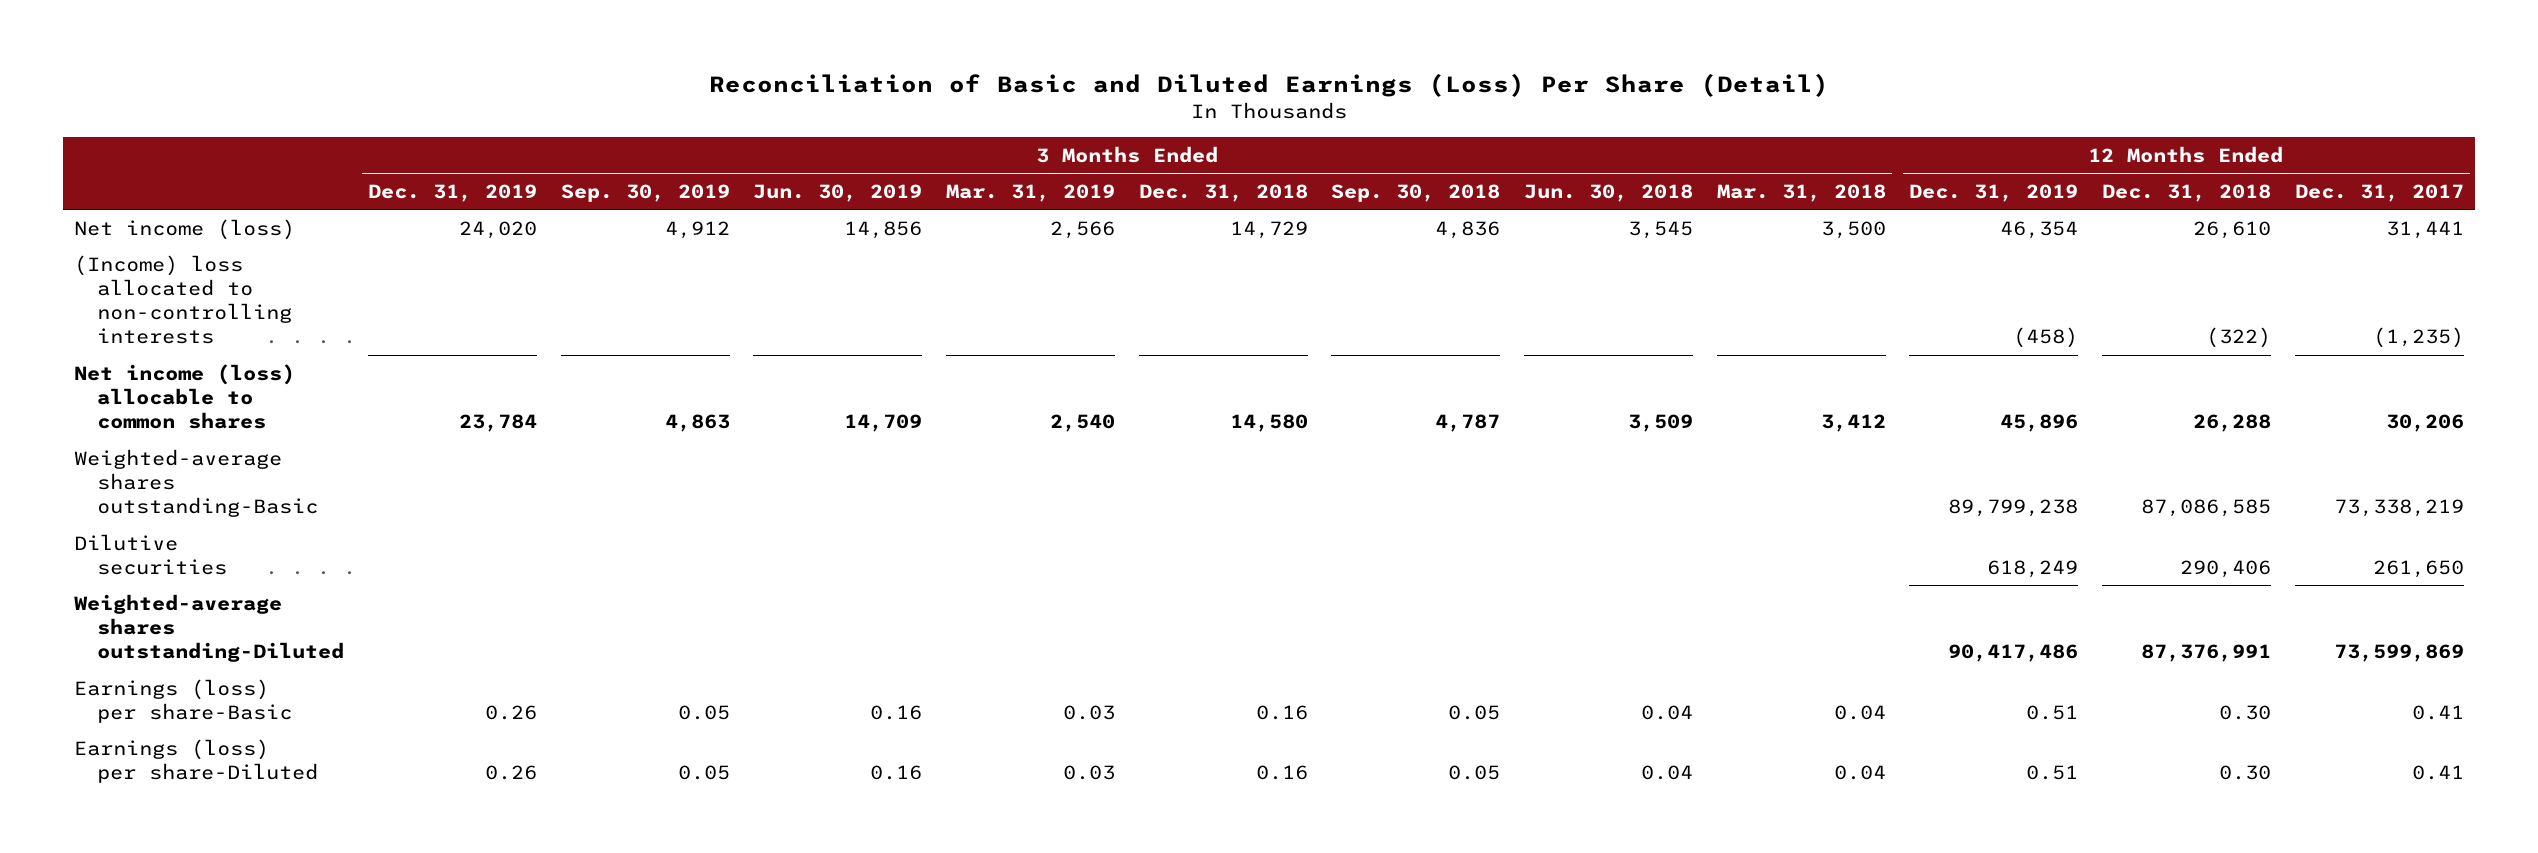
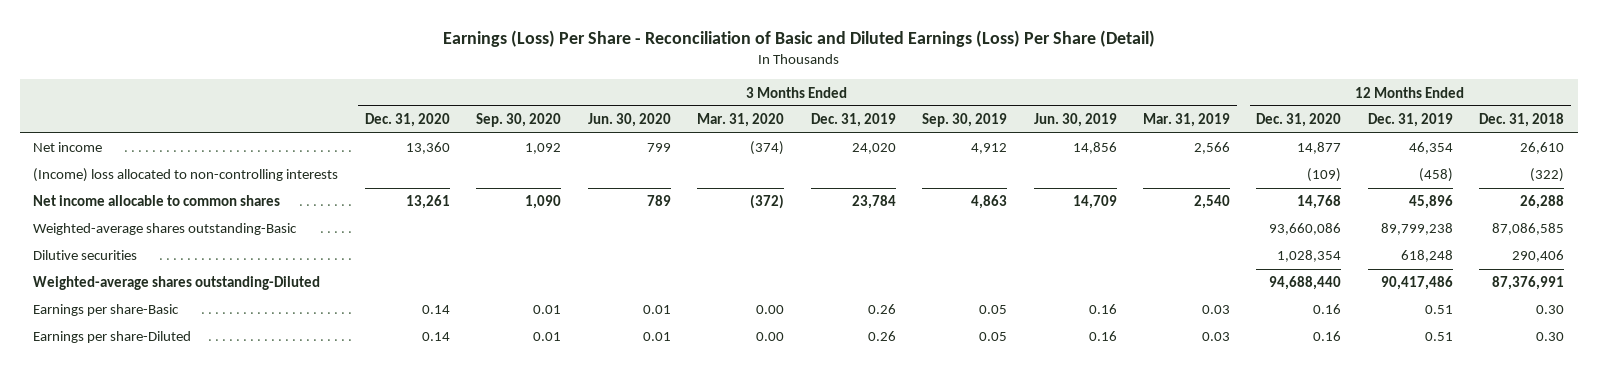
[708,73,1829,98] Reconciliation of Basic and Diluted Earnings (Loss) Per Share (Detail) -> [442,29,1155,47] Earnings (Loss) Per Share - Reconciliation of Basic and Diluted Earnings (Loss) Per Share (Detail)
[1138,183,1308,202] Dec. 31, 2018 -> none
[1331,183,1501,202] Sep. 30, 2018 -> none
[1524,183,1694,202] Jun. 30, 2018 -> none
[1716,183,1886,202] Mar. 31, 2018 -> none
[2294,183,2464,202] Dec. 31, 2017 -> none
none -> [364,113,450,128] Dec. 31, 2020
none -> [476,113,562,128] Sep. 30, 2020
none -> [587,113,671,128] Jun. 30, 2020
none -> [697,113,785,128] Mar. 31, 2020
none -> [1256,113,1342,128] Dec. 31, 2020
[74,218,296,240] Net income (loss) -> [33,142,103,153] Net income
[74,363,296,430] Net income (loss) allocable to common shares -> [33,195,281,207] Net income allocable to common shares
[1987,559,2079,578] 618,249 -> [1400,250,1453,263] 618,248
[74,678,293,723] Earnings (loss) per share-Basic -> [33,304,180,317] Earnings per share-Basic
[74,738,319,783] Earnings (loss) per share-Diluted -> [33,331,192,344] Earnings per share-Diluted

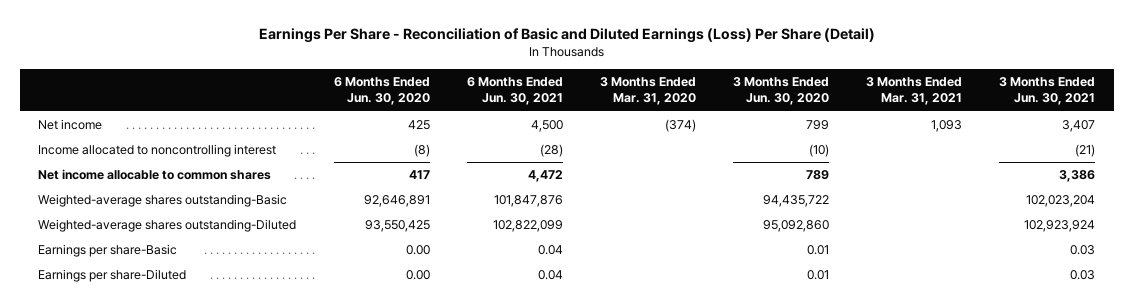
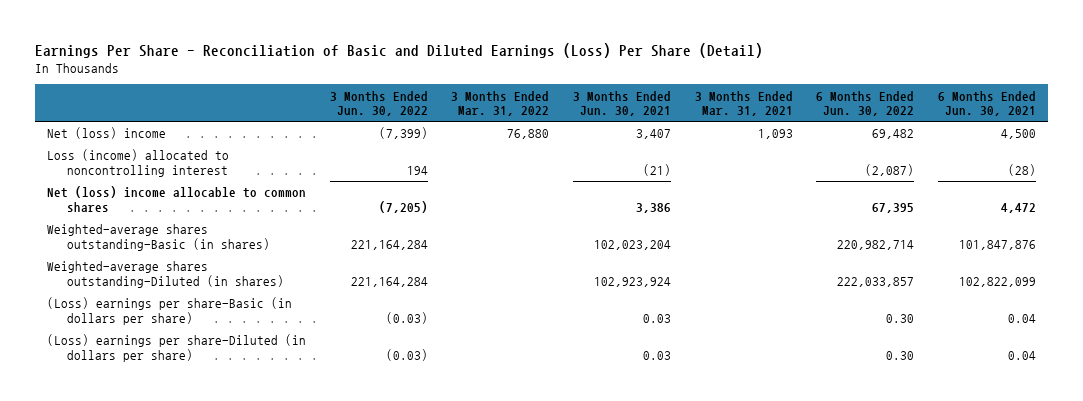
[333,77,430,106] 6 Months Ended Jun. 30, 2020 -> none
[599,77,696,106] 3 Months Ended Mar. 31, 2020 -> none
[732,77,829,106] 3 Months Ended Jun. 30, 2020 -> none
none -> [329,90,428,117] 3 Months Ended Jun. 30, 2022
none -> [451,90,550,117] 3 Months Ended Mar. 31, 2022
none -> [816,90,915,117] 6 Months Ended Jun. 30, 2022
[38,119,103,131] Net income -> [47,127,167,140] Net (loss) income
[38,144,277,158] Income allocated to noncontrolling interest -> [47,149,230,177] Loss (income) allocated to noncontrolling interest
[38,169,272,181] Net income allocable to common shares -> [47,186,307,212] Net (loss) income allocable to common shares
[38,194,288,208] Weighted-average shares outstanding-Basic -> [47,224,271,251] Weighted-average shares outstanding-Basic (in shares)
[38,219,297,233] Weighted-average shares outstanding-Diluted -> [47,261,285,288] Weighted-average shares outstanding-Diluted (in shares)
[38,244,178,258] Earnings per share-Basic -> [47,297,293,325] (Loss) earnings per share-Basic (in dollars per share)
[38,269,187,283] Earnings per share-Diluted -> [47,334,307,362] (Loss) earnings per share-Diluted (in dollars per share)

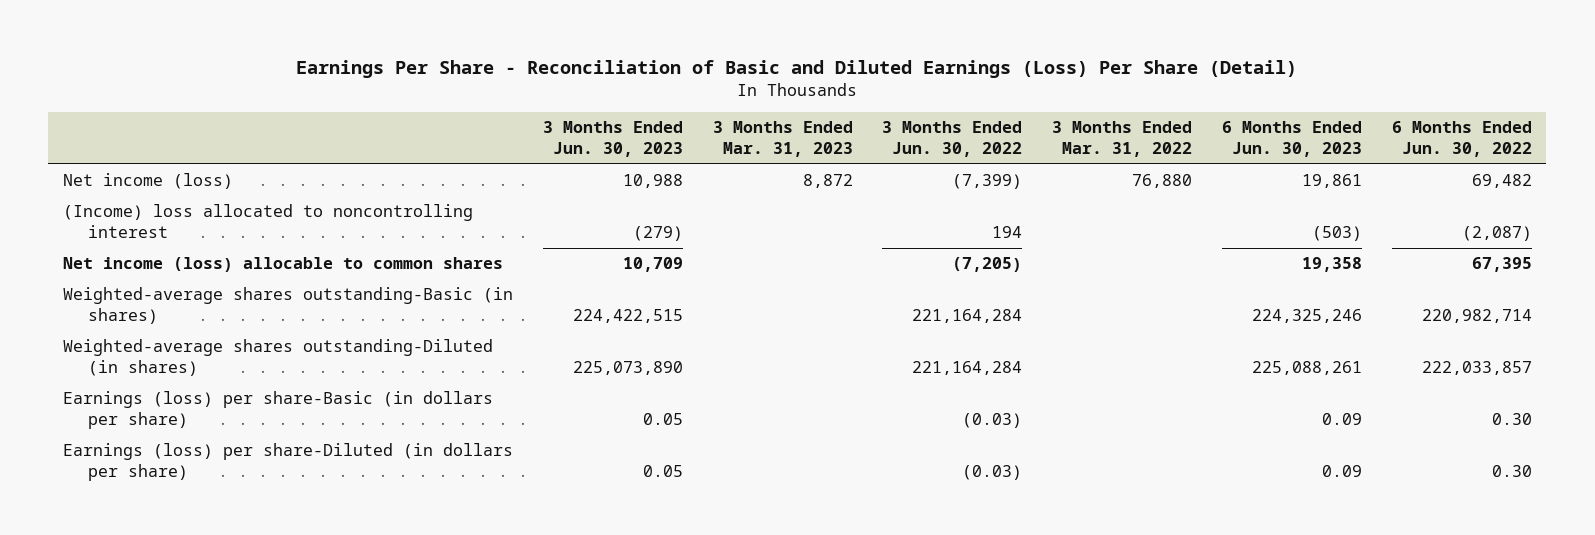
[573,90,672,117] 3 Months Ended Jun. 30, 2021 -> none
[694,90,793,117] 3 Months Ended Mar. 31, 2021 -> none
[938,90,1037,117] 6 Months Ended Jun. 30, 2021 -> none
none -> [542,121,683,158] 3 Months Ended Jun. 30, 2023
none -> [712,121,853,158] 3 Months Ended Mar. 31, 2023
none -> [1221,121,1362,158] 6 Months Ended Jun. 30, 2023
[47,127,167,140] Net (loss) income -> [63,173,234,190] Net income (loss)
[47,149,230,177] Loss (income) allocated to noncontrolling interest -> [63,204,474,239] (Income) loss allocated to noncontrolling interest
[47,186,307,212] Net (loss) income allocable to common shares -> [63,257,504,273] Net income (loss) allocable to common shares
[47,297,293,325] (Loss) earnings per share-Basic (in dollars per share) -> [63,391,494,430] Earnings (loss) per share-Basic (in dollars per share)
[47,334,307,362] (Loss) earnings per share-Diluted (in dollars per share) -> [63,443,514,482] Earnings (loss) per share-Diluted (in dollars per share)

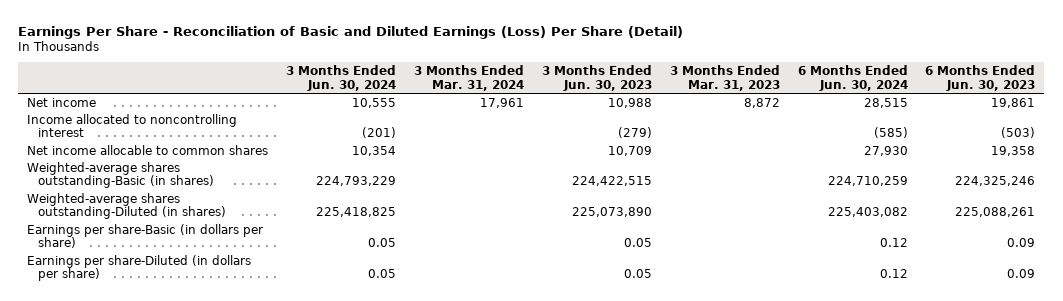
[882,121,1023,158] 3 Months Ended Jun. 30, 2022 -> none
[1052,121,1193,158] 3 Months Ended Mar. 31, 2022 -> none
[1391,121,1532,158] 6 Months Ended Jun. 30, 2022 -> none
none -> [286,65,397,91] 3 Months Ended Jun. 30, 2024
none -> [413,65,524,91] 3 Months Ended Mar. 31, 2024
none -> [797,65,908,91] 6 Months Ended Jun. 30, 2024
[63,173,234,190] Net income (loss) -> [27,97,97,107] Net income
[63,204,474,239] (Income) loss allocated to noncontrolling interest -> [27,113,238,138] Income allocated to noncontrolling interest
[63,257,504,273] Net income (loss) allocable to common shares -> [27,144,269,155] Net income allocable to common shares
[63,391,494,430] Earnings (loss) per share-Basic (in dollars per share) -> [27,223,264,249] Earnings per share-Basic (in dollars per share)
[63,443,514,482] Earnings (loss) per share-Diluted (in dollars per share) -> [27,254,252,282] Earnings per share-Diluted (in dollars per share)

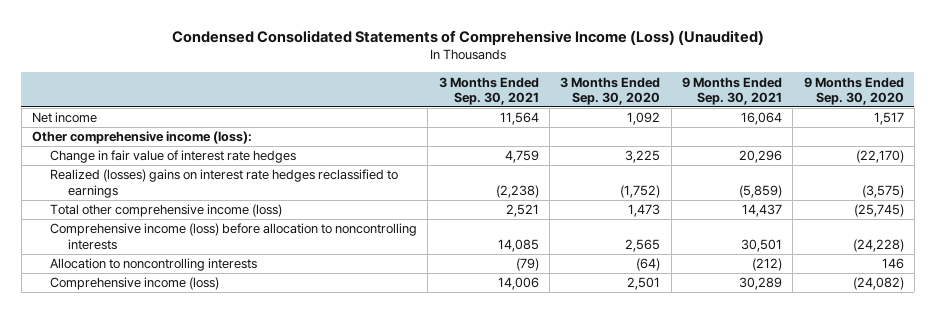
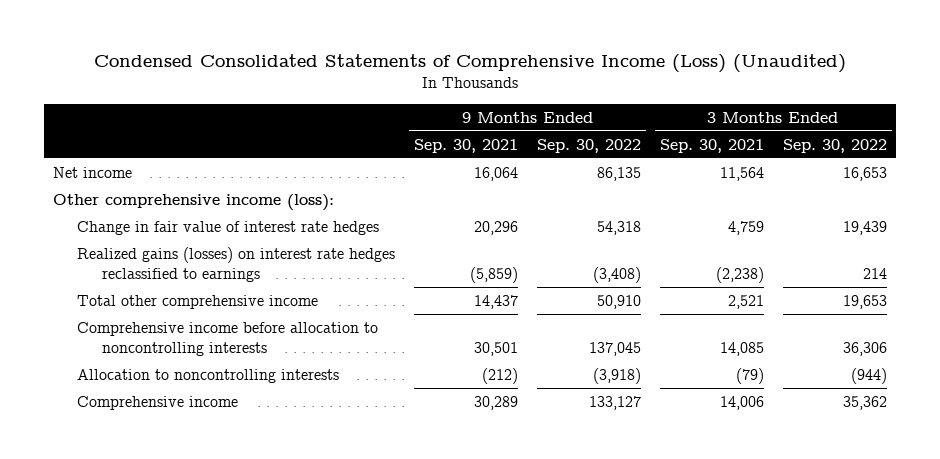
[560,76,661,106] 3 Months Ended Sep. 30, 2020 -> none
[803,76,904,106] 9 Months Ended Sep. 30, 2020 -> none
none -> [537,138,642,153] Sep. 30, 2022
none -> [782,138,887,153] Sep. 30, 2022
[49,169,398,198] Realized (losses) gains on interest rate hedges reclassified to earnings -> [77,246,396,282] Realized gains (losses) on interest rate hedges reclassified to earnings
[49,204,282,218] Total other comprehensive income (loss) -> [77,294,319,309] Total other comprehensive income
[49,223,417,250] Comprehensive income (loss) before allocation to noncontrolling interests -> [77,321,379,356] Comprehensive income before allocation to noncontrolling interests
[49,277,219,291] Comprehensive income (loss) -> [77,395,239,410] Comprehensive income

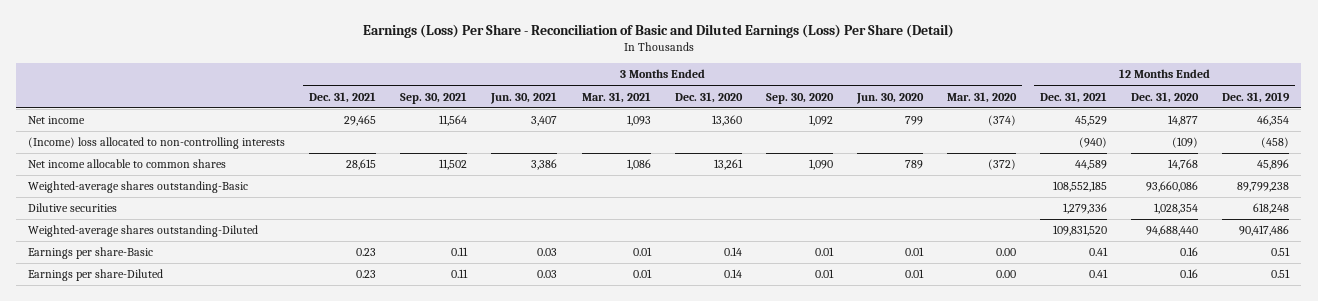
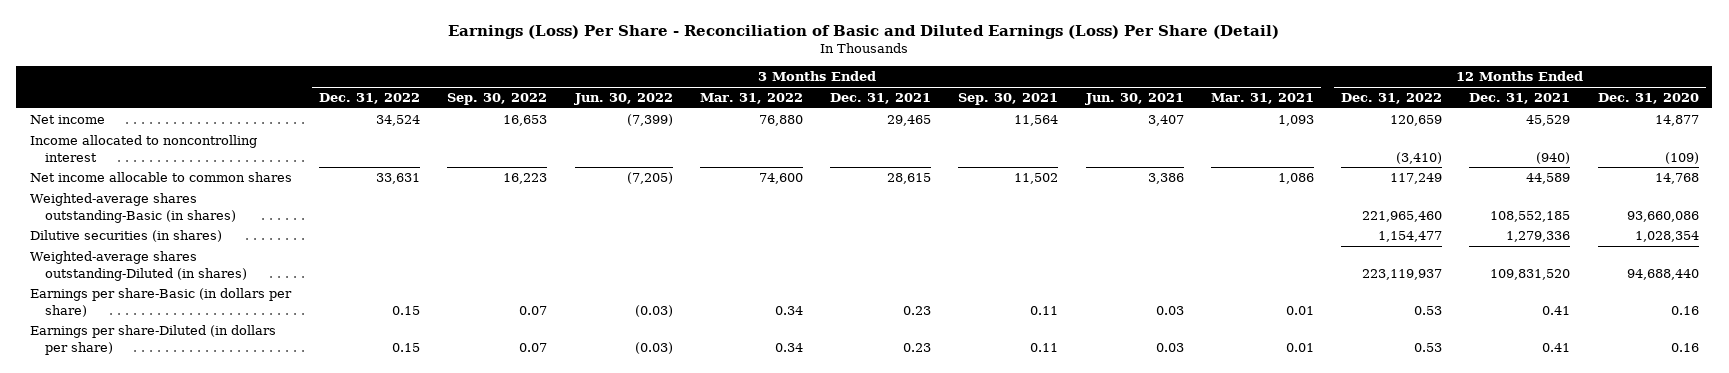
[674,91,743,103] Dec. 31, 2020 -> none
[765,92,834,104] Sep. 30, 2020 -> none
[855,92,924,104] Jun. 30, 2020 -> none
[947,91,1018,103] Mar. 31, 2020 -> none
[1222,91,1291,103] Dec. 31, 2019 -> none
none -> [319,93,421,105] Dec. 31, 2022
none -> [447,93,548,106] Sep. 30, 2022
none -> [573,93,673,106] Jun. 30, 2022
none -> [699,93,803,105] Mar. 31, 2022
none -> [1341,93,1443,105] Dec. 31, 2022
[28,137,286,150] (Income) loss allocated to non-controlling interests -> [29,135,257,162] Income allocated to noncontrolling interest
[28,181,249,194] Weighted-average shares outstanding-Basic -> [29,193,236,223] Weighted-average shares outstanding-Basic (in shares)
[28,203,118,213] Dilutive securities -> [29,230,222,243] Dilutive securities (in shares)
[28,225,259,238] Weighted-average shares outstanding-Diluted -> [29,251,247,281] Weighted-average shares outstanding-Diluted (in shares)
[28,247,154,260] Earnings per share-Basic -> [29,288,292,317] Earnings per share-Basic (in dollars per share)
[28,269,164,282] Earnings per share-Diluted -> [29,325,276,355] Earnings per share-Diluted (in dollars per share)

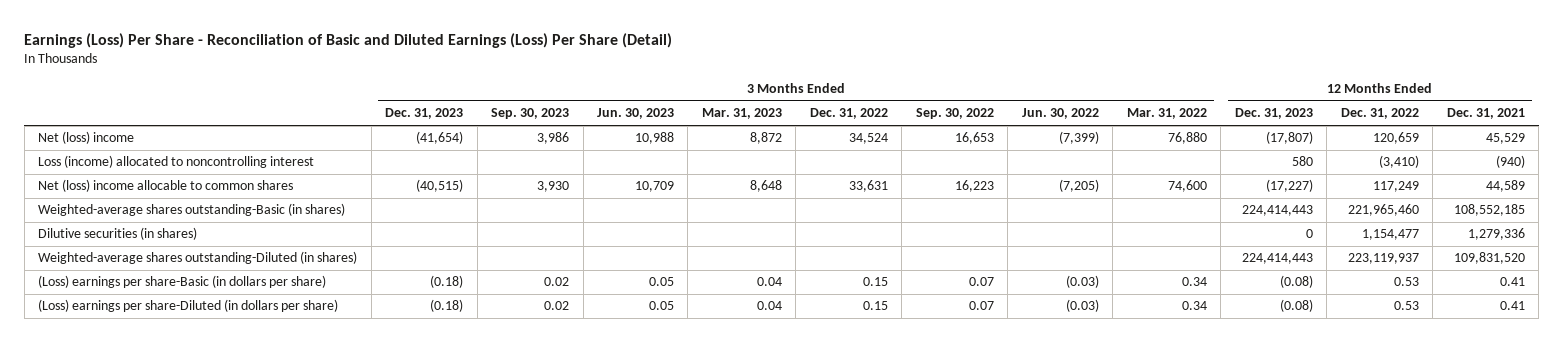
[830,93,932,105] Dec. 31, 2021 -> none
[958,93,1059,106] Sep. 30, 2021 -> none
[1084,93,1184,106] Jun. 30, 2021 -> none
[1210,93,1314,105] Mar. 31, 2021 -> none
[1597,93,1699,105] Dec. 31, 2020 -> none
none -> [385,108,464,120] Dec. 31, 2023
none -> [491,108,570,120] Sep. 30, 2023
none -> [596,108,674,120] Jun. 30, 2023
none -> [701,108,782,120] Mar. 31, 2023
none -> [1234,108,1313,120] Dec. 31, 2023
[29,115,105,125] Net income -> [38,131,135,145] Net (loss) income
[29,135,257,162] Income allocated to noncontrolling interest -> [38,155,315,169] Loss (income) allocated to noncontrolling interest
[29,172,292,183] Net income allocable to common shares -> [38,179,294,193] Net (loss) income allocable to common shares
[29,288,292,317] Earnings per share-Basic (in dollars per share) -> [38,275,327,289] (Loss) earnings per share-Basic (in dollars per share)
[29,325,276,355] Earnings per share-Diluted (in dollars per share) -> [38,299,339,313] (Loss) earnings per share-Diluted (in dollars per share)

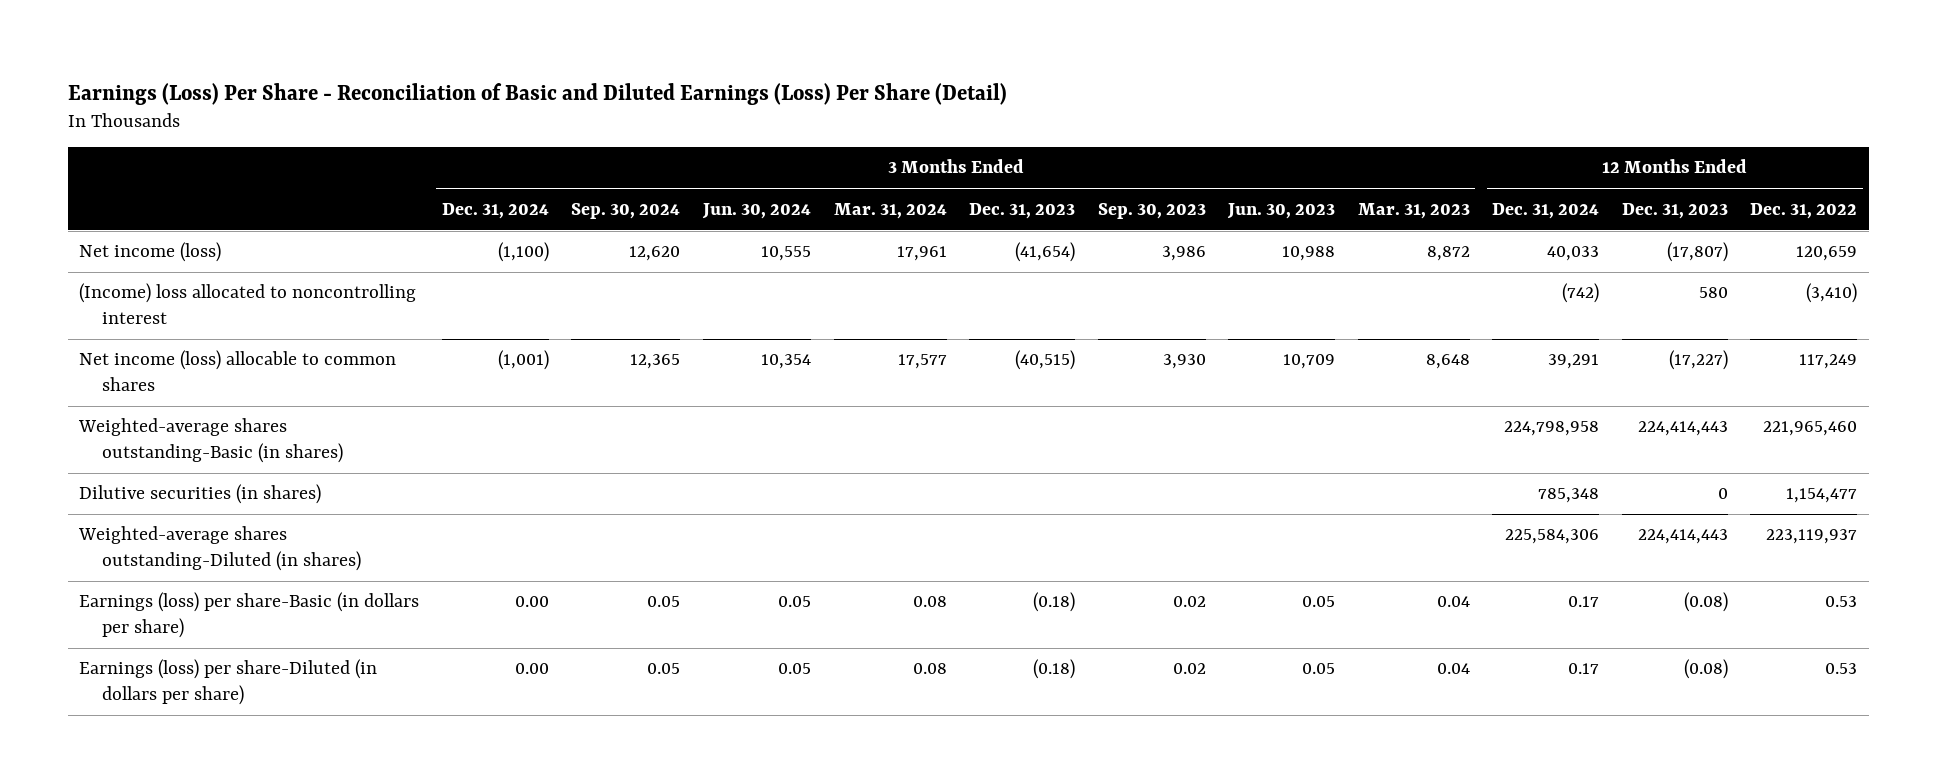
[809,108,888,120] Dec. 31, 2022 -> none
[915,108,994,120] Sep. 30, 2022 -> none
[1021,108,1099,120] Jun. 30, 2022 -> none
[1126,108,1207,120] Mar. 31, 2022 -> none
[1446,108,1525,120] Dec. 31, 2021 -> none
none -> [441,202,549,219] Dec. 31, 2024
none -> [571,202,681,219] Sep. 30, 2024
none -> [701,202,811,219] Jun. 30, 2024
none -> [833,202,947,219] Mar. 31, 2024
none -> [1492,202,1600,219] Dec. 31, 2024
[38,131,135,145] Net (loss) income -> [79,242,222,263] Net income (loss)
[38,155,315,169] Loss (income) allocated to noncontrolling interest -> [79,283,417,325] (Income) loss allocated to noncontrolling interest
[38,179,294,193] Net (loss) income allocable to common shares -> [79,350,397,392] Net income (loss) allocable to common shares
[38,275,327,289] (Loss) earnings per share-Basic (in dollars per share) -> [79,592,420,639] Earnings (loss) per share-Basic (in dollars per share)
[38,299,339,313] (Loss) earnings per share-Diluted (in dollars per share) -> [79,659,378,706] Earnings (loss) per share-Diluted (in dollars per share)

